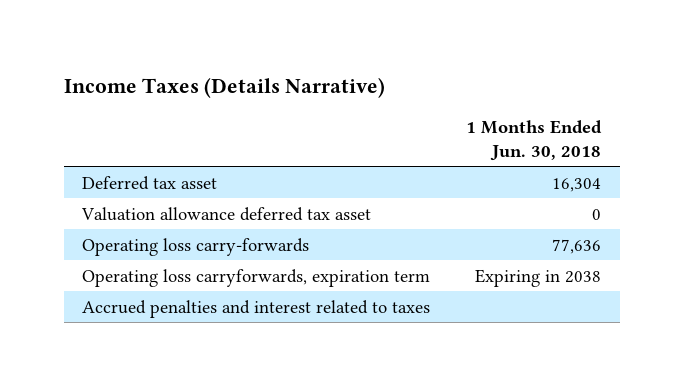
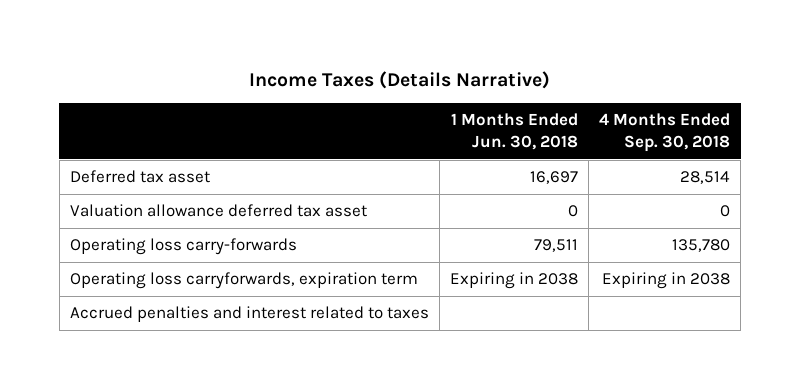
none -> [599,113,731,153] 4 Months Ended Sep. 30, 2018
[552,177,602,192] 16,304 -> [529,171,578,185] 16,697
[552,238,602,254] 77,636 -> [533,239,578,253] 79,511

